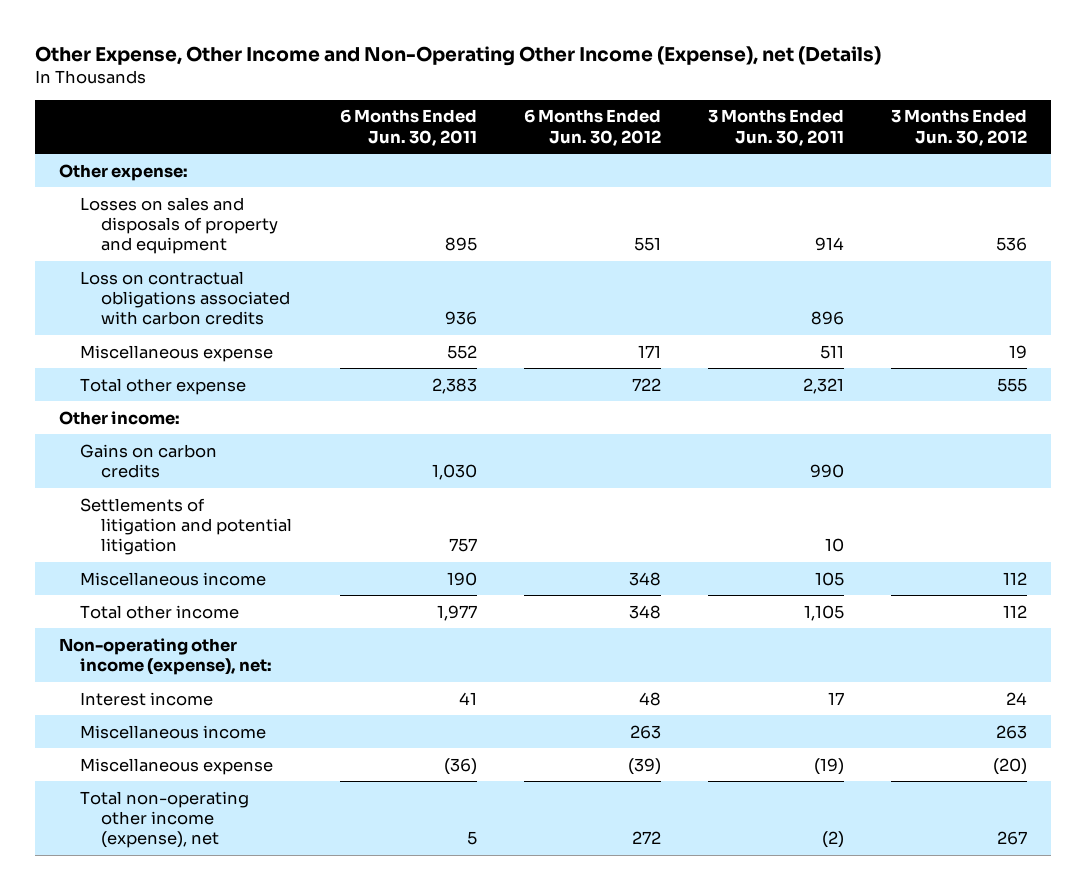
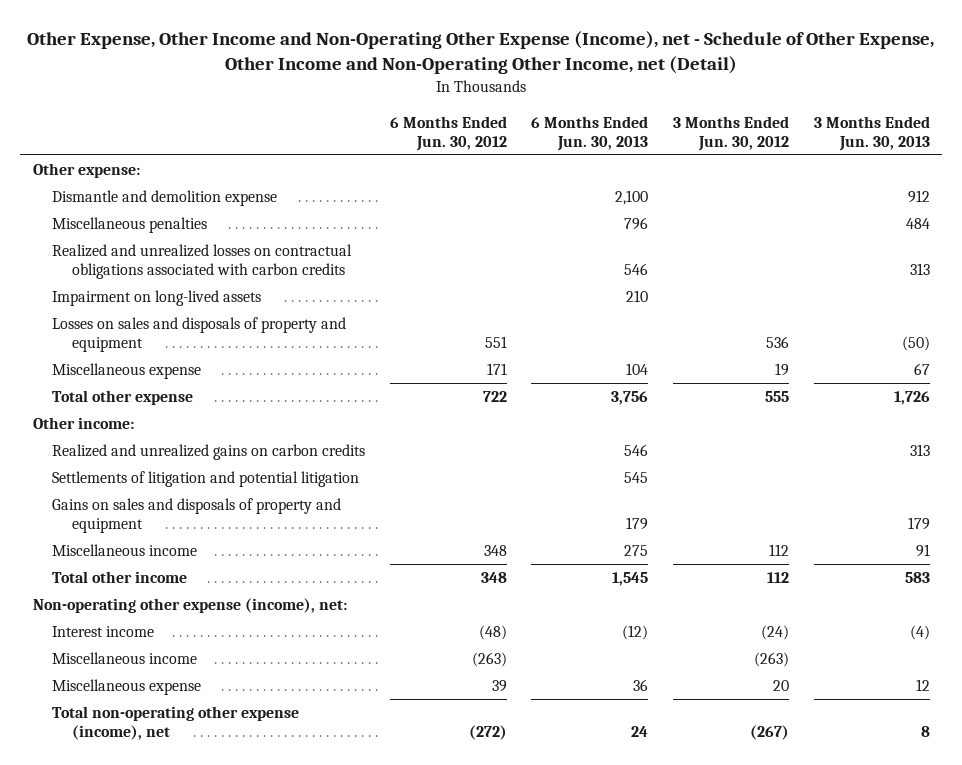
[35,46,882,67] Other Expense, Other Income and Non-Operating Other Income (Expense), net (Details) -> [27,31,935,75] Other Expense, Other Income and Non-Operating Other Expense (Income), net - Schedule of Other Expense, Other Income and Non-Operating Other Income, net (Detail)
[339,109,477,146] 6 Months Ended Jun. 30, 2011 -> none
[707,109,844,146] 3 Months Ended Jun. 30, 2011 -> none
none -> [531,115,649,151] 6 Months Ended Jun. 30, 2013
none -> [813,115,930,151] 3 Months Ended Jun. 30, 2013
none -> [52,190,278,207] Dismantle and demolition expense
none -> [52,217,208,234] Miscellaneous penalties
none -> [52,244,353,280] Realized and unrealized losses on contractual obligations associated with carbon credits
none -> [52,290,262,307] Impairment on long-lived assets
[80,270,291,326] Loss on contractual obligations associated with carbon credits -> none
[80,443,218,479] Gains on carbon credits -> [52,444,366,461] Realized and unrealized gains on carbon credits
none -> [52,498,342,534] Gains on sales and disposals of property and equipment
[59,637,273,676] Non-operating other income (expense), net: -> [32,598,347,614] Non-operating other expense (income), net:
[638,691,661,706] 48 -> [478,625,507,641] (48)
[1006,691,1028,705] 24 -> [760,625,789,641] (24)
[629,724,661,739] 263 -> [471,652,507,668] (263)
[996,724,1028,739] 263 -> [753,652,789,668] (263)
[627,757,661,775] (39) -> [491,680,507,693] 39
[993,757,1028,775] (20) -> [772,680,789,692] 20
[80,790,250,849] Total non-operating other income (expense), net -> [52,706,300,741] Total non-operating other expense (income), net
[631,831,661,845] 272 -> [468,725,507,741] (272)
[997,831,1028,846] 267 -> [749,725,789,741] (267)

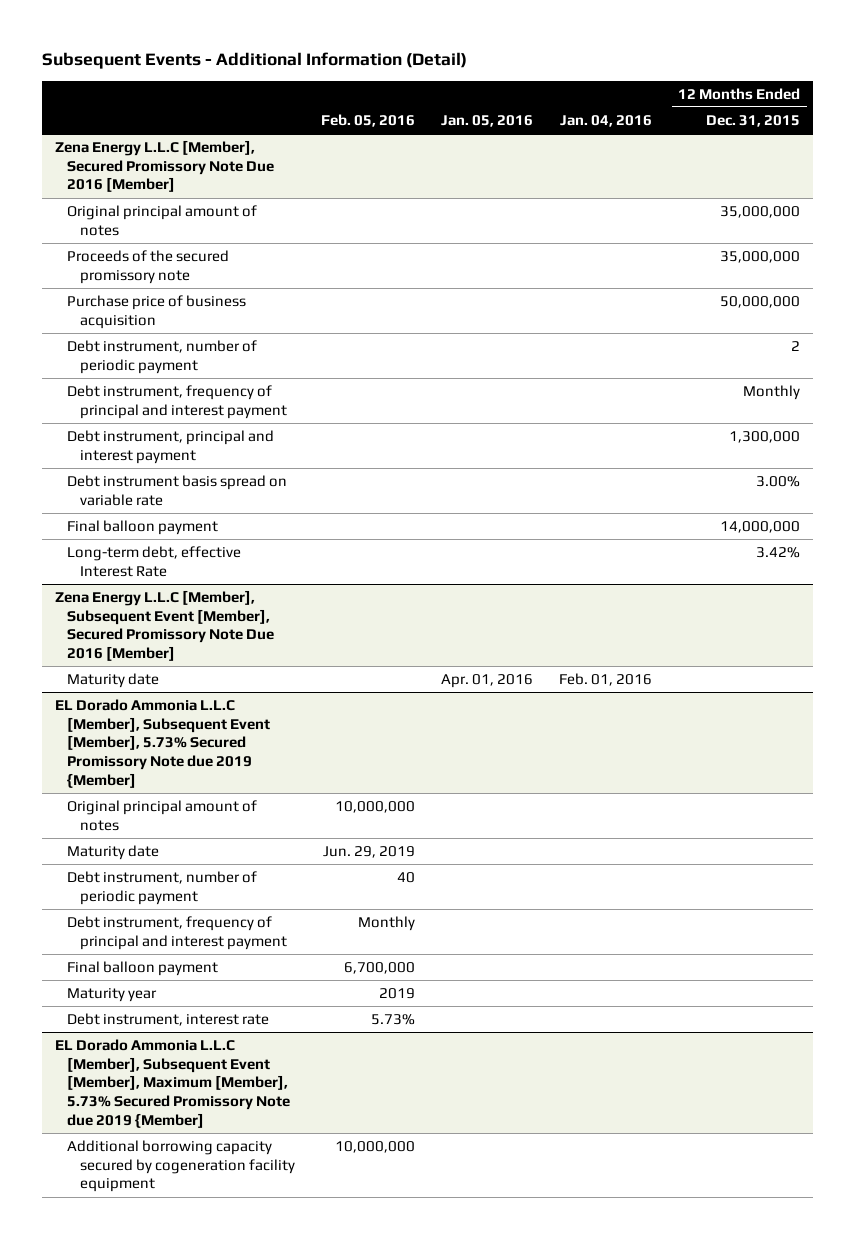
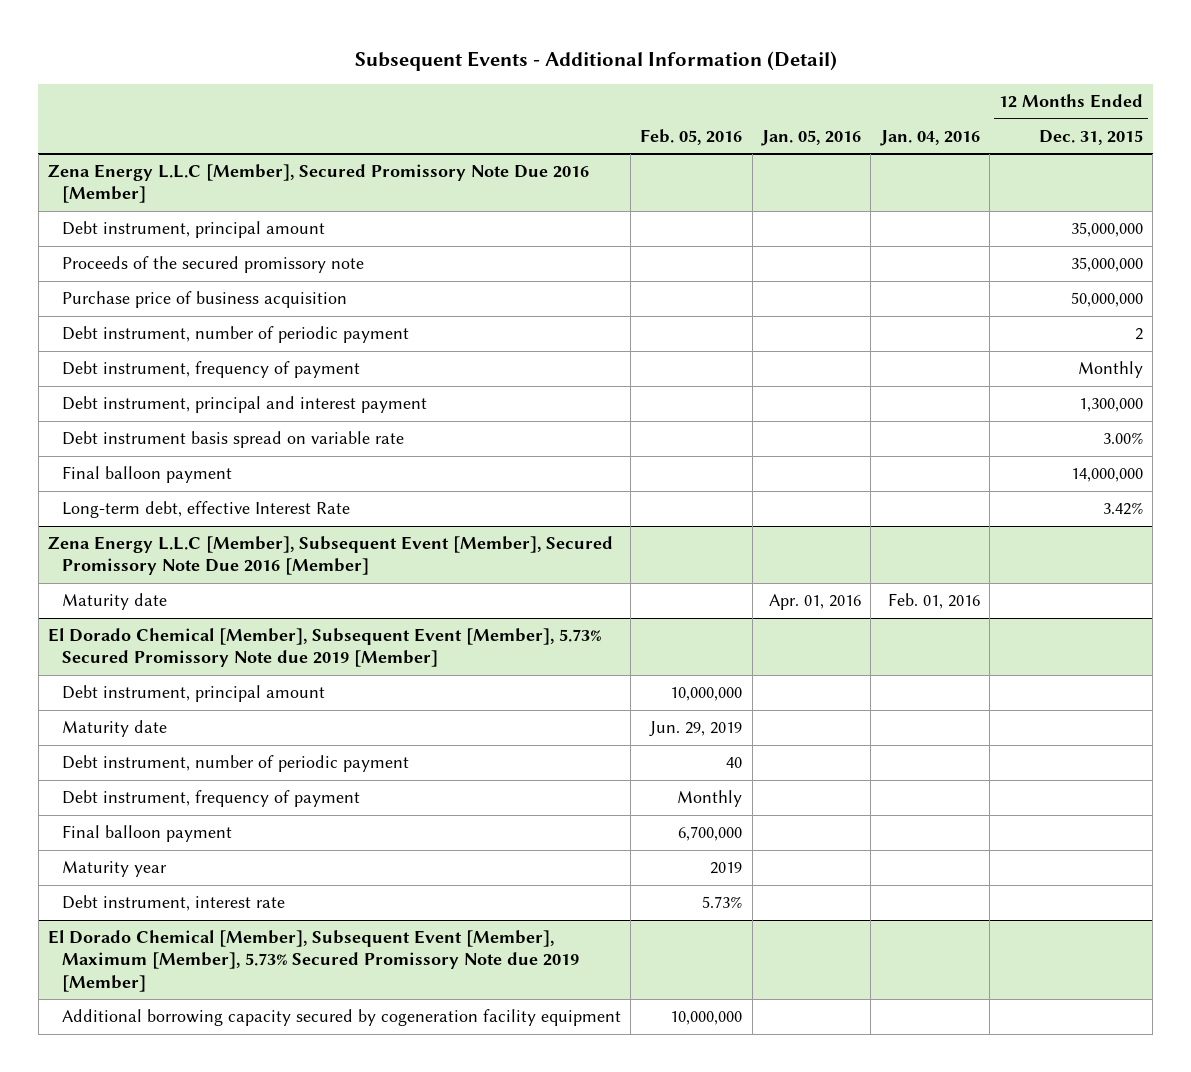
[67,205,258,236] Original principal amount of notes -> [61,221,325,239] Debt instrument, principal amount
[67,385,287,419] Debt instrument, frequency of principal and interest payment -> [61,361,360,379] Debt instrument, frequency of payment
[54,699,271,788] EL Dorado Ammonia L.L.C [Member], Subsequent Event [Member], 5.73% Secured Promissory Note due 2019 {Member] -> [47,628,601,668] El Dorado Chemical [Member], Subsequent Event [Member], 5.73% Secured Promissory Note due 2019 [Member]
[67,800,258,831] Original principal amount of notes -> [61,685,325,703] Debt instrument, principal amount
[67,916,287,950] Debt instrument, frequency of principal and interest payment -> [61,790,360,808] Debt instrument, frequency of payment
[54,1039,291,1128] EL Dorado Ammonia L.L.C [Member], Subsequent Event [Member], Maximum [Member], 5.73% Secured Promissory Note due 2019 {Member] -> [47,930,579,992] El Dorado Chemical [Member], Subsequent Event [Member], Maximum [Member], 5.73% Secured Promissory Note due 2019 [Member]

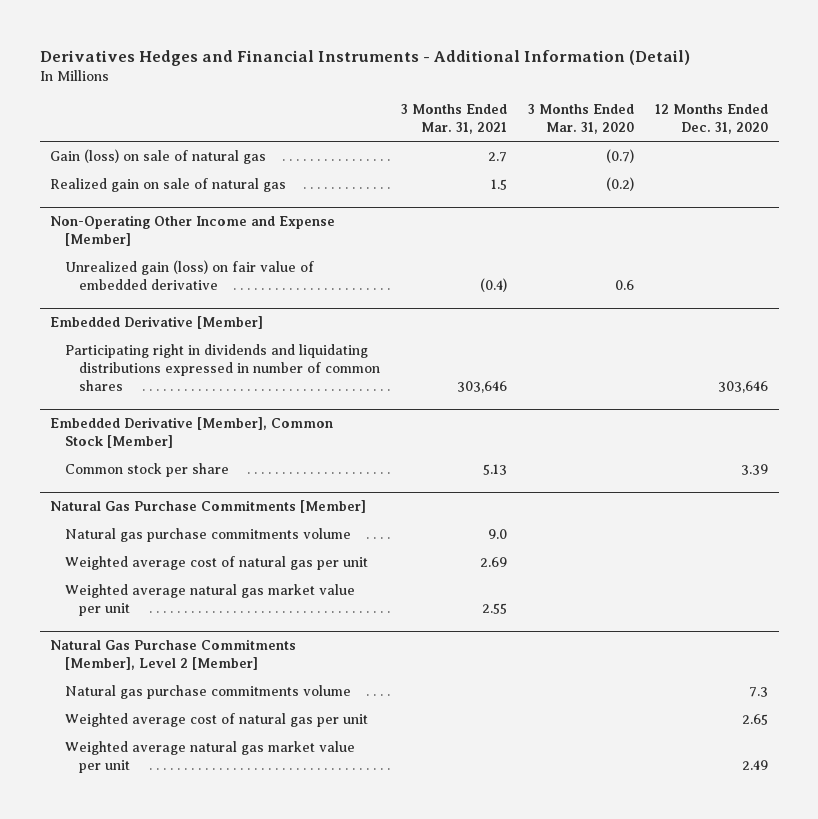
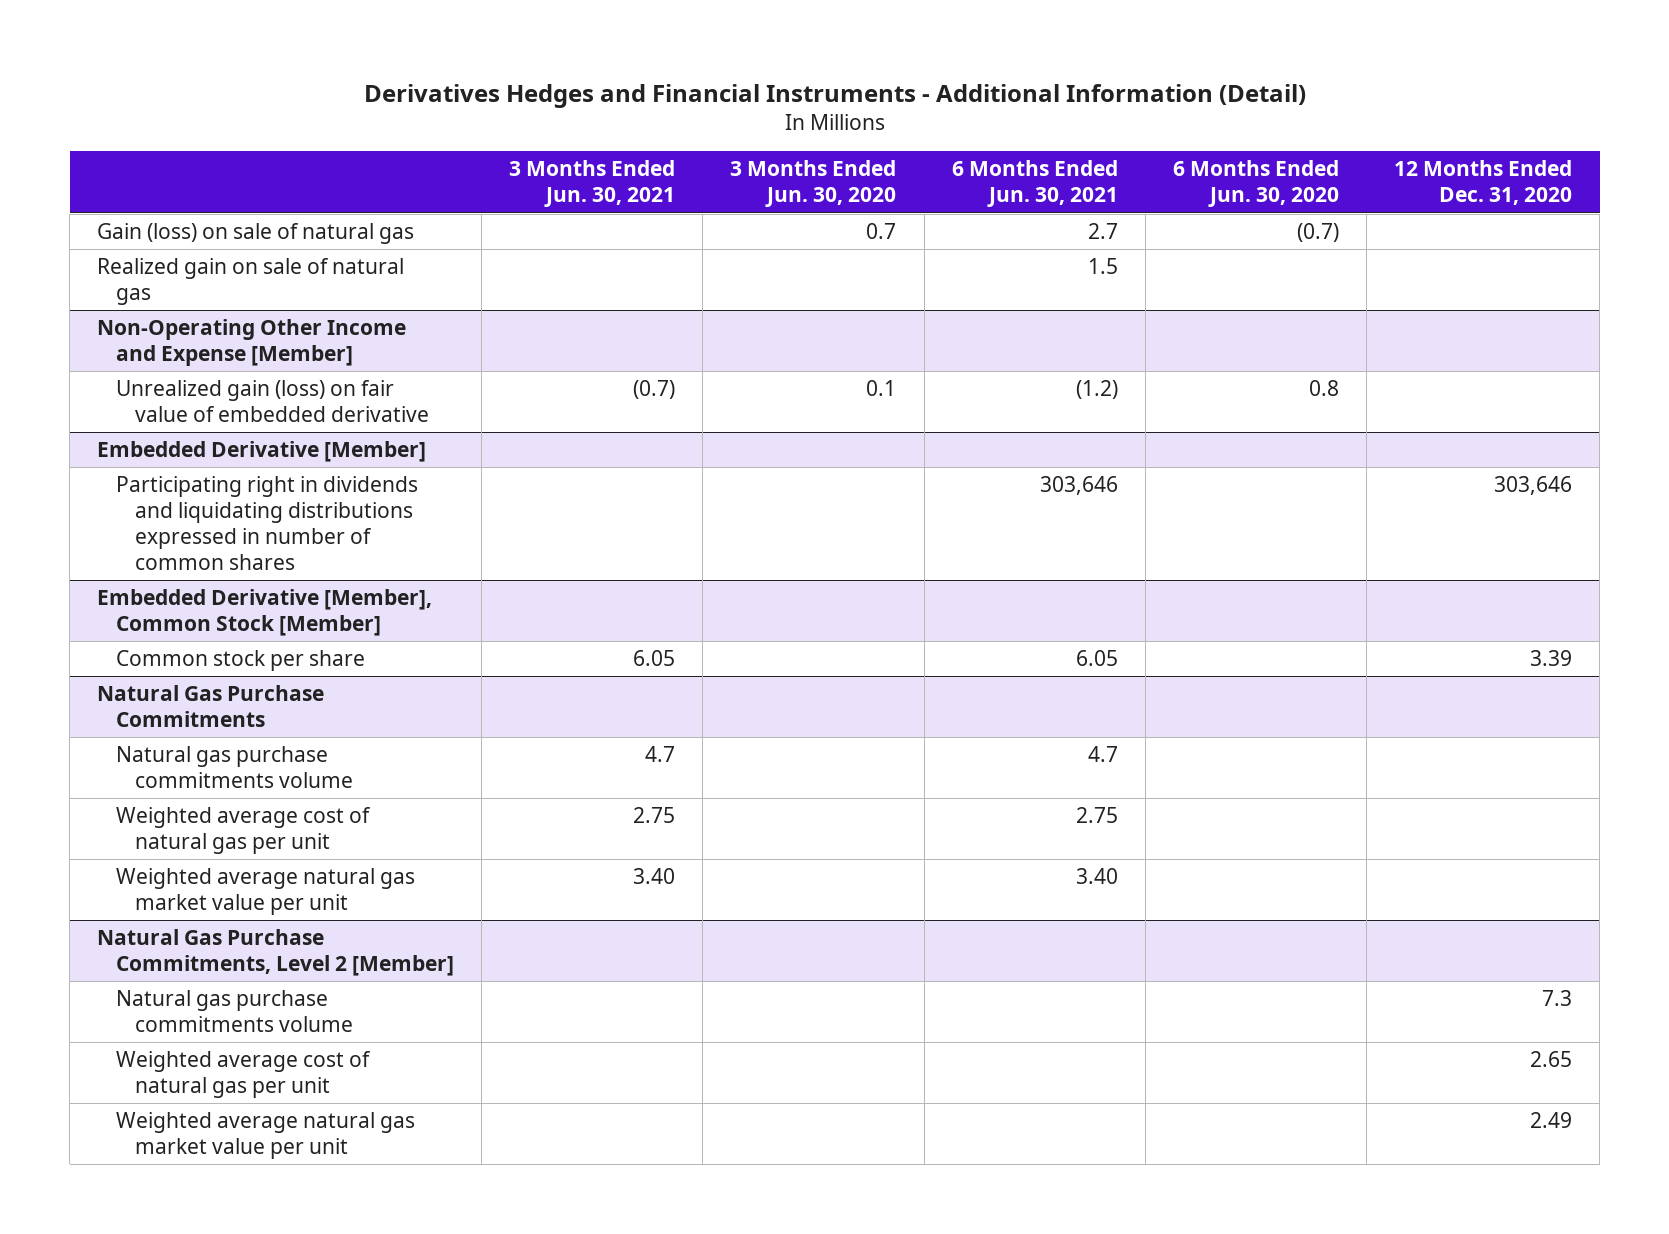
[400,104,507,135] 3 Months Ended Mar. 31, 2021 -> none
[527,104,634,135] 3 Months Ended Mar. 31, 2020 -> none
none -> [509,160,676,208] 3 Months Ended Jun. 30, 2021
none -> [730,160,897,208] 3 Months Ended Jun. 30, 2020
none -> [951,160,1118,208] 6 Months Ended Jun. 30, 2021
none -> [1172,160,1339,208] 6 Months Ended Jun. 30, 2020
[50,500,367,514] Natural Gas Purchase Commitments [Member] -> [97,685,325,728] Natural Gas Purchase Commitments
[50,639,297,671] Natural Gas Purchase Commitments [Member], Level 2 [Member] -> [97,929,455,977] Natural Gas Purchase Commitments, Level 2 [Member]

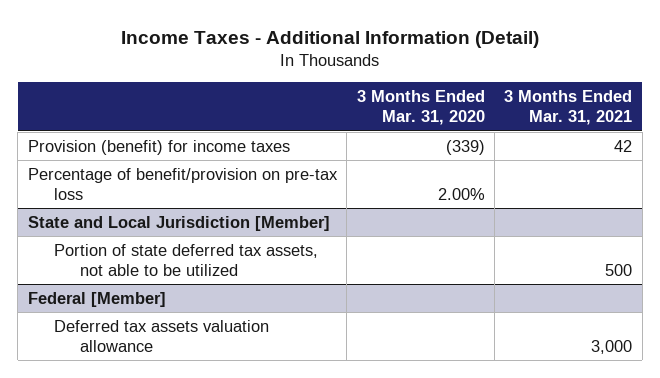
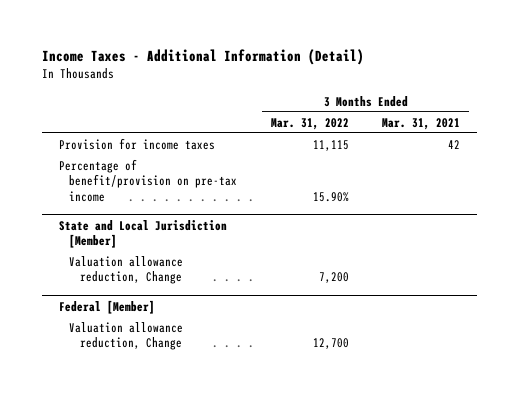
[356,89,485,126] 3 Months Ended Mar. 31, 2020 -> none
none -> [270,117,349,130] Mar. 31, 2022
[27,139,290,155] Provision (benefit) for income taxes -> [58,137,215,150] Provision for income taxes
[27,167,338,200] Percentage of benefit/provision on pre-tax loss -> [58,158,238,202] Percentage of benefit/provision on pre-tax income
[53,243,318,276] Portion of state deferred tax assets, not able to be utilized -> none
none -> [69,255,184,285] Valuation allowance reduction, Change
[53,319,269,352] Deferred tax assets valuation allowance -> none
none -> [69,321,184,351] Valuation allowance reduction, Change

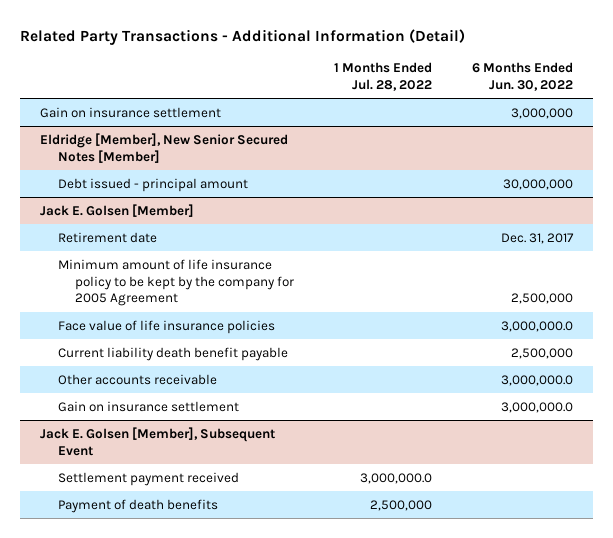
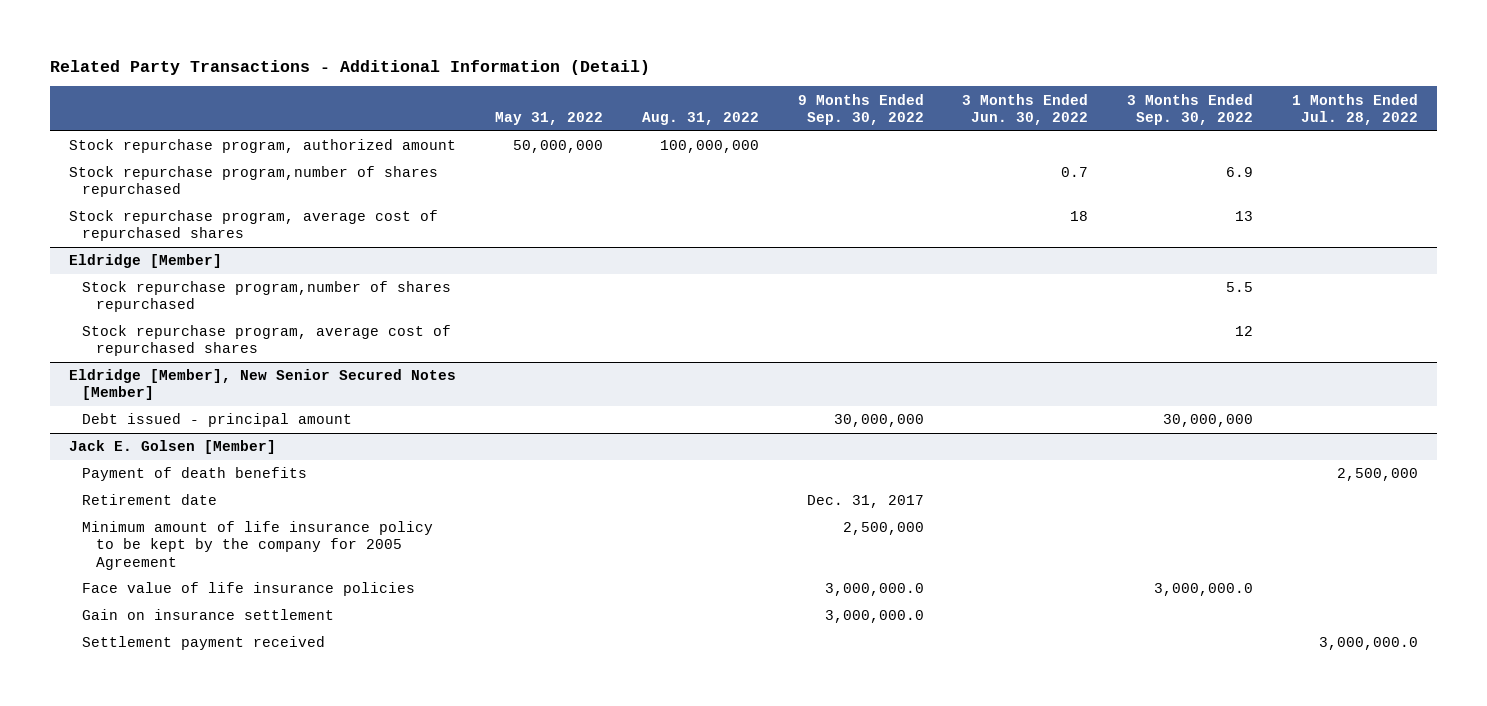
[471,61,573,91] 6 Months Ended Jun. 30, 2022 -> none
none -> [494,111,603,125] May 31, 2022
none -> [641,111,759,125] Aug. 31, 2022
none -> [797,93,924,125] 9 Months Ended Sep. 30, 2022
none -> [962,93,1089,125] 3 Months Ended Jun. 30, 2022
none -> [1127,93,1254,125] 3 Months Ended Sep. 30, 2022
[40,106,222,118] Gain on insurance settlement -> none
none -> [69,139,457,154] Stock repurchase program, authorized amount
none -> [69,166,439,198] Stock repurchase program,number of shares repurchased
none -> [69,210,439,242] Stock repurchase program, average cost of repurchased shares
none -> [69,254,223,269] Eldridge [Member]
none -> [82,281,452,313] Stock repurchase program,number of shares repurchased
none -> [82,325,452,357] Stock repurchase program, average cost of repurchased shares
none -> [82,467,308,482] Payment of death benefits
[57,346,288,361] Current liability death benefit payable -> none
[57,373,217,385] Other accounts receivable -> none
[40,426,276,456] Jack E. Golsen [Member], Subsequent Event -> none
[57,471,239,486] Settlement payment received -> none
[57,498,218,513] Payment of death benefits -> none
none -> [82,636,326,651] Settlement payment received

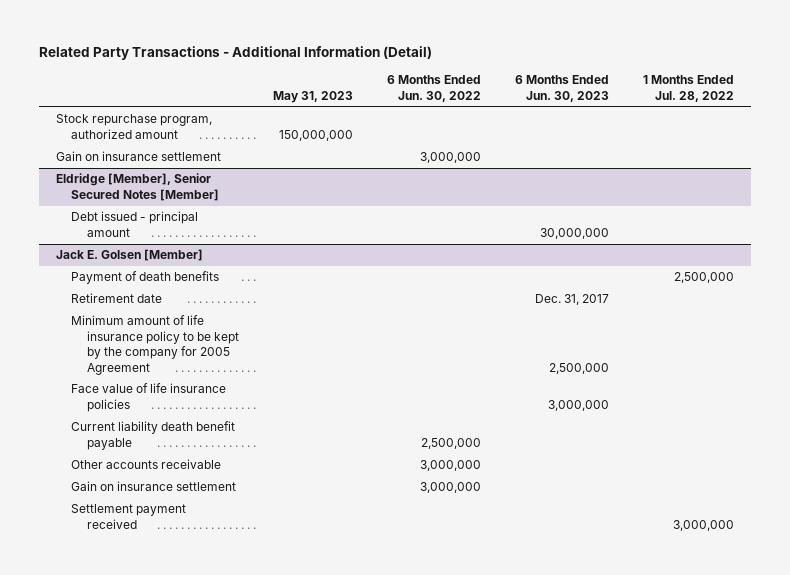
[494,111,603,125] May 31, 2022 -> none
[641,111,759,125] Aug. 31, 2022 -> none
[797,93,924,125] 9 Months Ended Sep. 30, 2022 -> none
[962,93,1089,125] 3 Months Ended Jun. 30, 2022 -> none
[1127,93,1254,125] 3 Months Ended Sep. 30, 2022 -> none
none -> [272,90,353,103] May 31, 2023
none -> [386,75,481,102] 6 Months Ended Jun. 30, 2022
none -> [514,75,609,102] 6 Months Ended Jun. 30, 2023
[69,166,439,198] Stock repurchase program,number of shares repurchased -> none
[69,210,439,242] Stock repurchase program, average cost of repurchased shares -> none
[69,254,223,269] Eldridge [Member] -> none
[82,281,452,313] Stock repurchase program,number of shares repurchased -> none
[82,325,452,357] Stock repurchase program, average cost of repurchased shares -> none
none -> [55,151,221,162] Gain on insurance settlement
[69,369,457,401] Eldridge [Member], New Senior Secured Notes [Member] -> [55,173,220,201] Eldridge [Member], Senior Secured Notes [Member]
none -> [71,421,236,450] Current liability death benefit payable
none -> [71,459,222,470] Other accounts receivable
[1319,637,1419,651] 3,000,000.0 -> [673,519,735,531] 3,000,000

